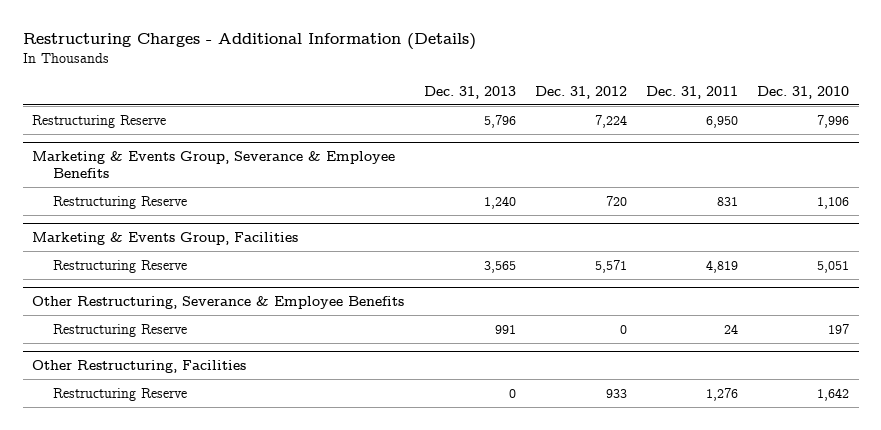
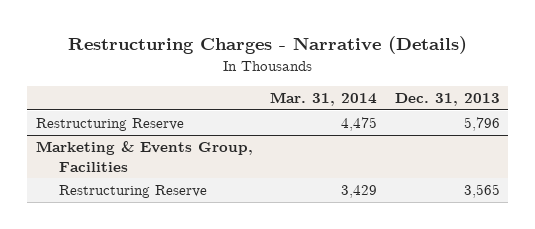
[22,33,476,51] Restructuring Charges - Additional Information (Details) -> [67,36,467,55] Restructuring Charges - Narrative (Details)
[534,85,627,99] Dec. 31, 2012 -> none
[645,85,738,99] Dec. 31, 2011 -> none
[757,85,850,99] Dec. 31, 2010 -> none
none -> [270,91,378,106] Mar. 31, 2014
[32,151,396,179] Marketing & Events Group, Severance & Employee Benefits -> none
[53,195,188,209] Restructuring Reserve -> none
[32,296,405,310] Other Restructuring, Severance & Employee Benefits -> none
[53,323,188,337] Restructuring Reserve -> none
[32,360,247,374] Other Restructuring, Facilities -> none
[53,387,188,401] Restructuring Reserve -> none

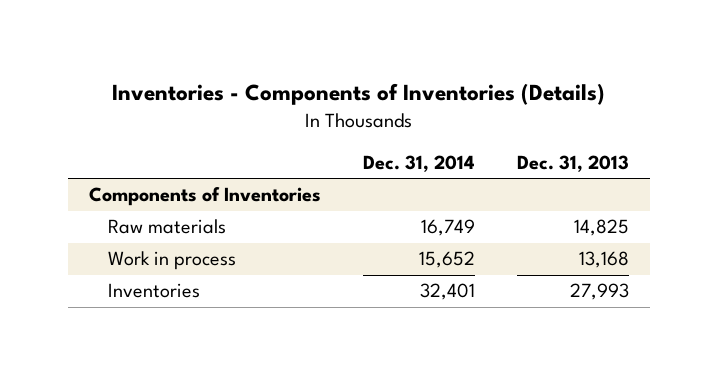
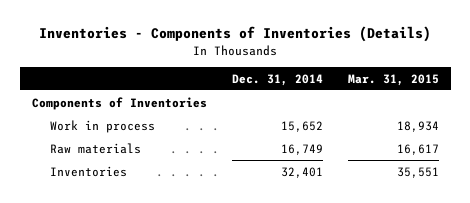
[517,155,630,173] Dec. 31, 2013 -> none
none -> [347,73,439,86] Mar. 31, 2015
[108,219,227,235] Raw materials -> [49,142,141,154] Raw materials

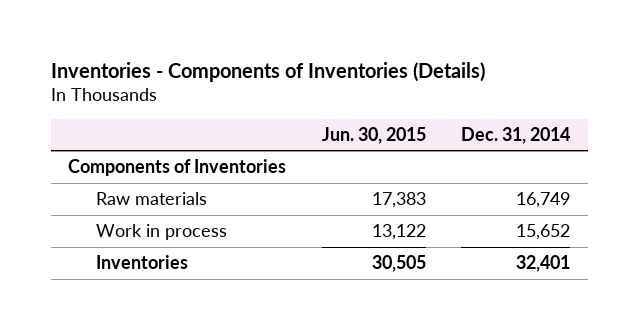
[347,73,439,86] Mar. 31, 2015 -> none
none -> [321,126,426,144] Jun. 30, 2015
[49,119,155,133] Work in process -> [95,224,227,241] Work in process

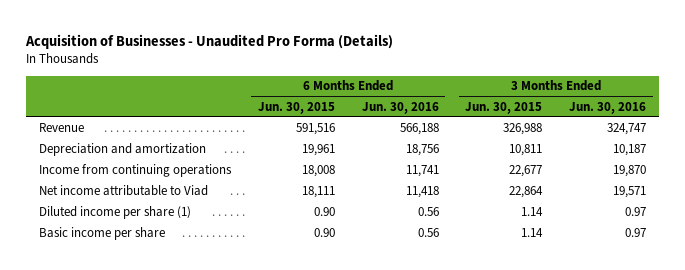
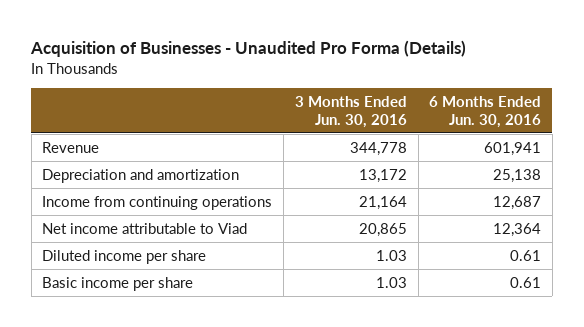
[257,101,335,114] Jun. 30, 2015 -> none
[465,101,543,114] Jun. 30, 2015 -> none
[399,123,439,136] 566,188 -> [484,141,542,156] 601,941
[606,123,646,136] 324,747 -> [349,141,407,156] 344,778
[405,144,439,157] 18,756 -> [493,168,542,183] 25,138
[612,144,646,157] 10,187 -> [358,168,407,183] 13,172
[405,165,439,178] 11,741 -> [493,195,542,210] 12,687
[612,165,646,178] 19,870 -> [358,195,407,210] 21,164
[405,186,439,199] 11,418 -> [493,222,542,237] 12,364
[612,186,646,199] 19,571 -> [358,222,407,237] 20,865
[39,206,192,220] Diluted income per share (1) -> [42,249,207,264] Diluted income per share
[417,207,439,217] 0.56 -> [510,249,542,261] 0.61
[624,207,646,217] 0.97 -> [375,249,407,261] 1.03
[417,228,439,238] 0.56 -> [510,276,542,288] 0.61
[624,228,646,238] 0.97 -> [375,276,407,288] 1.03

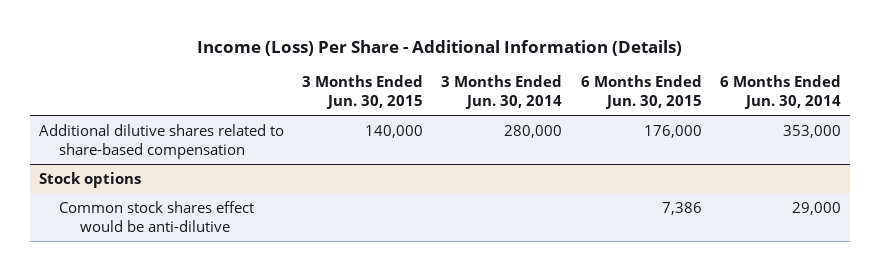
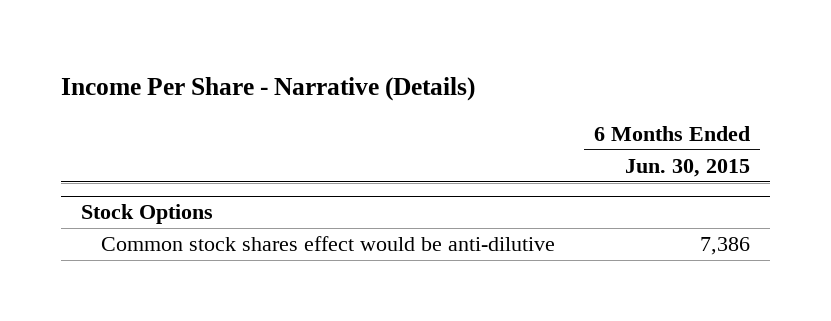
[196,39,682,56] Income (Loss) Per Share - Additional Information (Details) -> [61,77,476,102] Income Per Share - Narrative (Details)
[302,74,424,110] 3 Months Ended Jun. 30, 2015 -> none
[441,74,563,110] 3 Months Ended Jun. 30, 2014 -> none
[719,74,841,110] 6 Months Ended Jun. 30, 2014 -> none
[38,123,284,159] Additional dilutive shares related to share-based compensation -> none
[38,171,141,188] Stock options -> [80,204,213,225] Stock Options

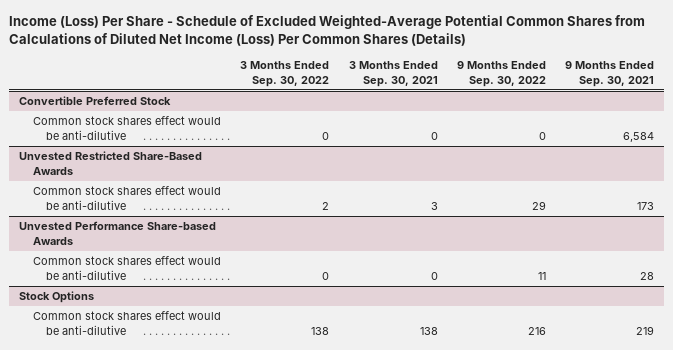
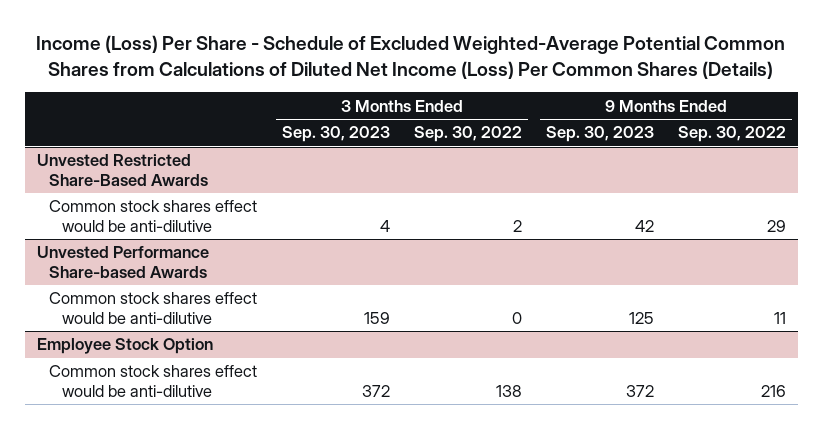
[348,61,438,87] 3 Months Ended Sep. 30, 2021 -> none
[565,61,655,87] 9 Months Ended Sep. 30, 2021 -> none
none -> [281,126,390,143] Sep. 30, 2023
none -> [545,126,654,143] Sep. 30, 2023
[18,96,171,106] Convertible Preferred Stock -> none
[32,116,221,140] Common stock shares effect would be anti-dilutive -> none
[18,291,94,304] Stock Options -> [36,338,213,355] Employee Stock Option

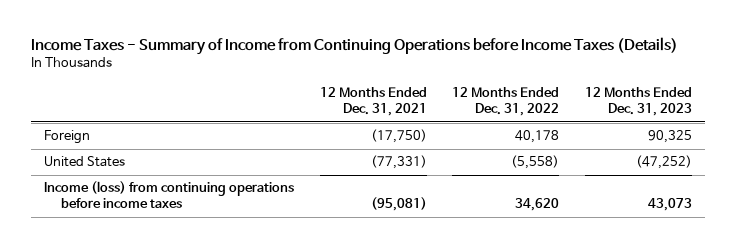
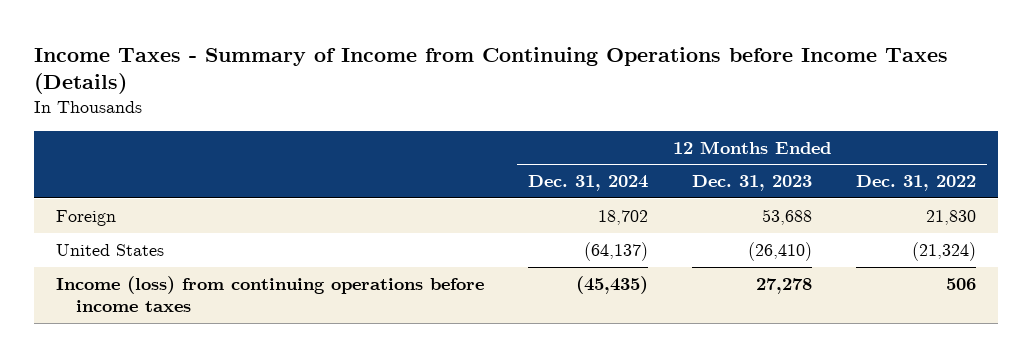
[319,87,427,117] 12 Months Ended Dec. 31, 2021 -> none
none -> [528,175,649,192] Dec. 31, 2024
[515,130,560,144] 40,178 -> [926,209,977,225] 21,830
[647,130,692,144] 90,325 -> [762,208,813,225] 53,688
[511,155,560,170] (5,558) -> [912,241,977,261] (21,324)
[635,155,692,170] (47,252) -> [748,241,813,261] (26,410)
[515,198,560,212] 34,620 -> [946,277,977,290] 506
[647,198,692,212] 43,073 -> [756,277,813,294] 27,278

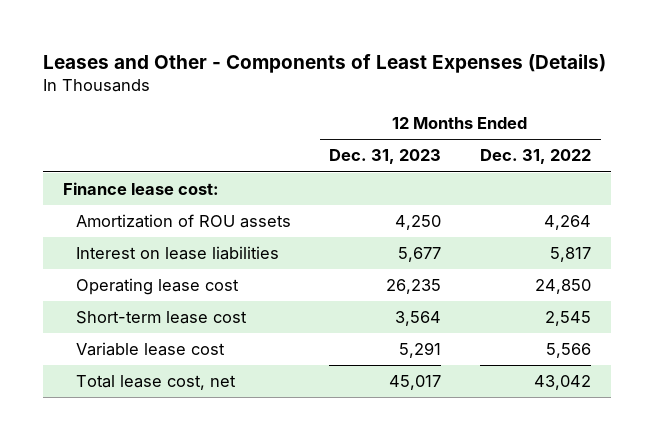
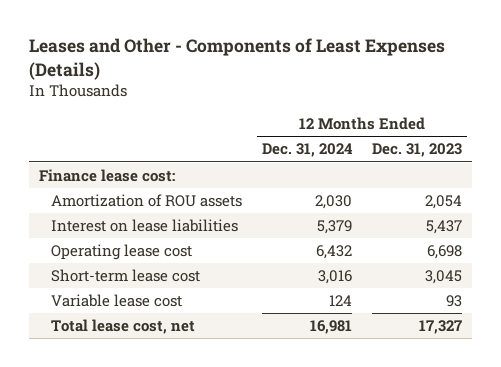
[480,149,592,165] Dec. 31, 2022 -> none
none -> [262,143,354,158] Dec. 31, 2024
[395,215,442,231] 4,250 -> [425,195,463,210] 2,054
[398,247,442,263] 5,677 -> [426,220,463,235] 5,437
[386,279,442,295] 26,235 -> [427,245,463,260] 6,698
[395,311,442,327] 3,564 -> [425,270,463,285] 3,045
[399,342,442,359] 5,291 -> [446,295,463,308] 93
[389,375,442,391] 45,017 -> [419,320,463,335] 17,327

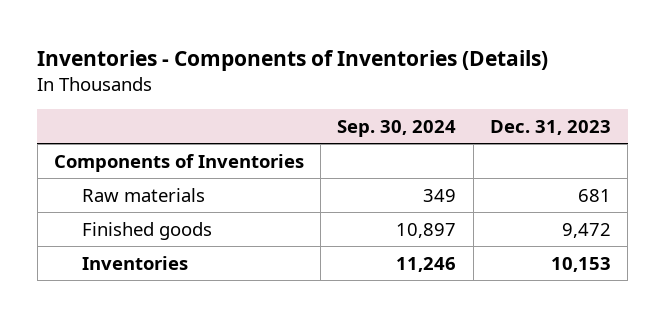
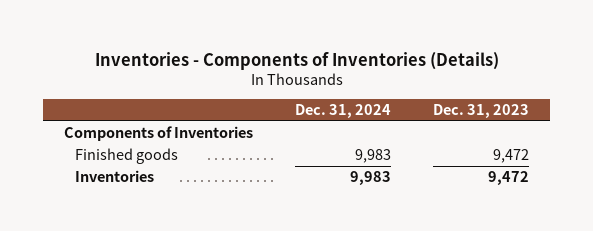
[337,119,457,137] Sep. 30, 2024 -> none
none -> [295,104,392,119] Dec. 31, 2024
[82,187,206,202] Raw materials -> none
[550,256,611,272] 10,153 -> [487,171,529,186] 9,472

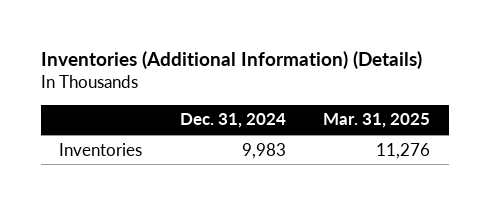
[94,51,499,70] Inventories - Components of Inventories (Details) -> [40,51,422,70] Inventories (Additional Information) (Details)
[432,104,529,119] Dec. 31, 2023 -> none
none -> [323,113,431,129] Mar. 31, 2025
[64,126,254,142] Components of Inventories -> none
[75,148,179,165] Finished goods -> none

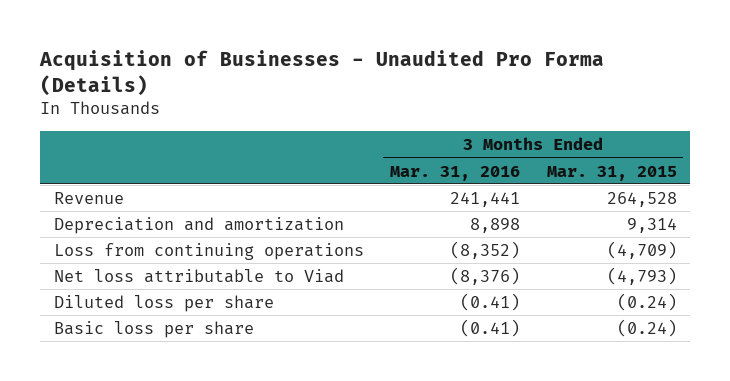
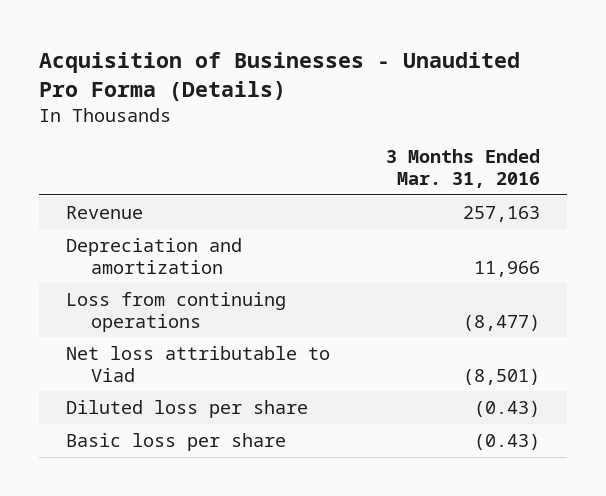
[546,165,677,181] Mar. 31, 2015 -> none
[450,192,521,208] 241,441 -> [462,206,540,223] 257,163
[470,218,521,234] 8,898 -> [473,260,540,277] 11,966
[450,241,521,260] (8,352) -> [462,314,540,331] (8,477)
[450,267,521,286] (8,376) -> [462,368,540,385] (8,501)
[460,293,521,312] (0.41) -> [473,401,540,418] (0.43)
[460,319,521,338] (0.41) -> [473,434,540,451] (0.43)

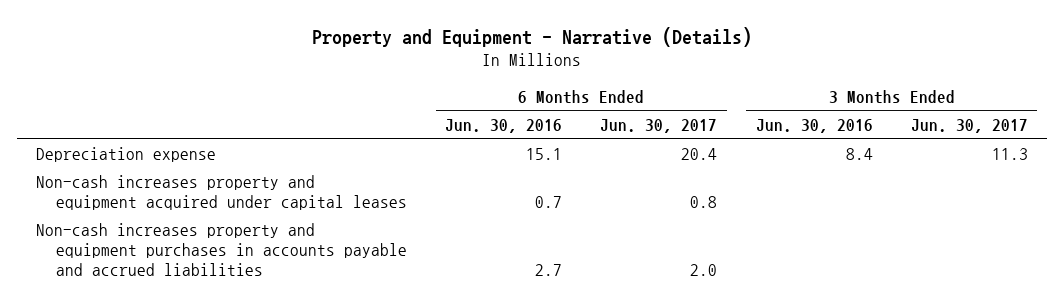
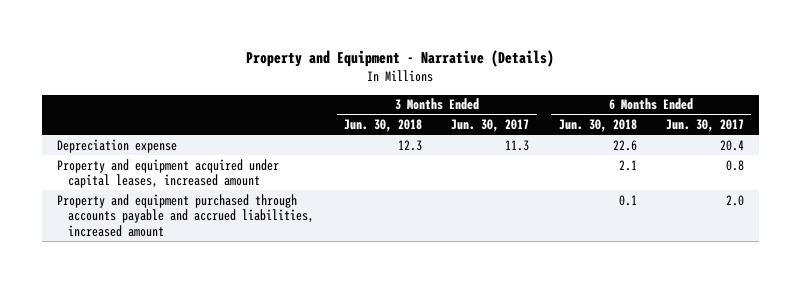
[445,118,563,133] Jun. 30, 2016 -> none
[755,118,873,133] Jun. 30, 2016 -> none
none -> [343,118,422,132] Jun. 30, 2018
none -> [558,118,637,132] Jun. 30, 2018
[35,175,408,211] Non-cash increases property and equipment acquired under capital leases -> [56,158,279,189] Property and equipment acquired under capital leases, increased amount
[35,223,408,277] Non-cash increases property and equipment purchases in accounts payable and accrued liabilities -> [56,193,315,237] Property and equipment purchased through accounts payable and accrued liabilities, increased amount

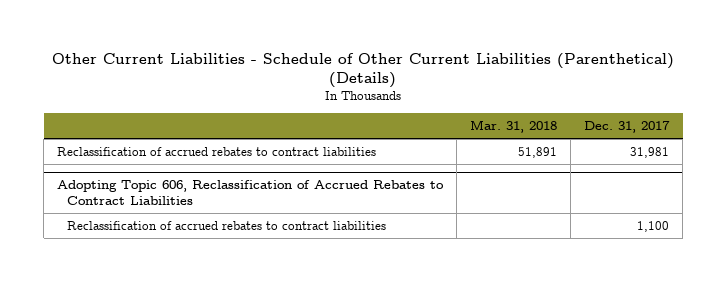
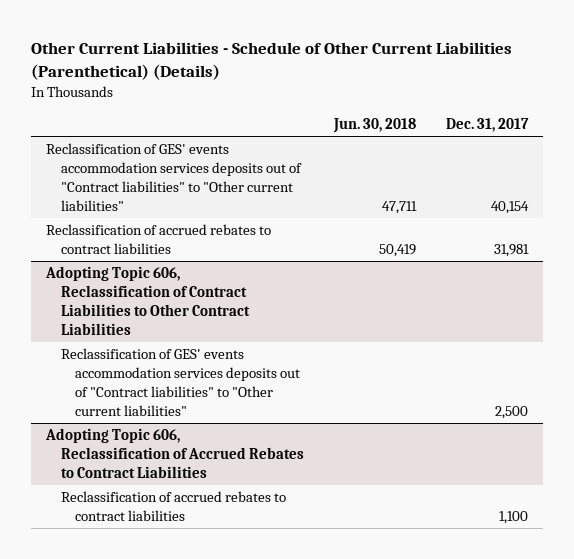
[470,119,558,133] Mar. 31, 2018 -> none
none -> [332,118,416,134] Jun. 30, 2018
none -> [46,143,302,211] Reclassification of GES' events accommodation services deposits out of "Contract liabilities" to "Other current liabilities"
none -> [45,266,250,335] Adopting Topic 606, Reclassification of Contract Liabilities to Other Contract Liabilities
none -> [60,348,301,416] Reclassification of GES' events accommodation services deposits out of "Contract liabilities" to "Other current liabilities"

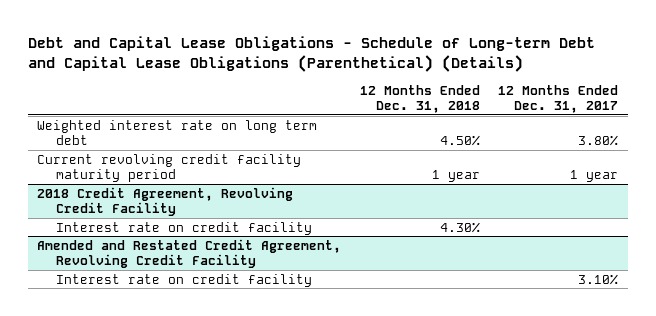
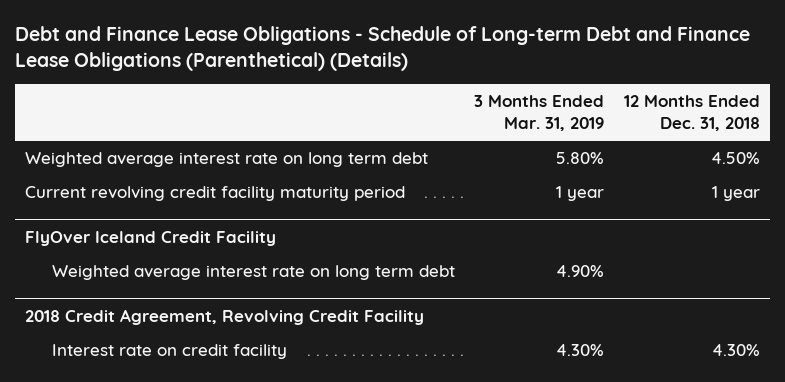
[28,36,596,73] Debt and Capital Lease Obligations - Schedule of Long-term Debt and Capital Lease Obligations (Parenthetical) (Details) -> [15,26,751,72] Debt and Finance Lease Obligations - Schedule of Long-term Debt and Finance Lease Obligations (Parenthetical) (Details)
[498,85,619,114] 12 Months Ended Dec. 31, 2017 -> none
none -> [474,95,605,131] 3 Months Ended Mar. 31, 2019
[37,119,318,145] Weighted interest rate on long term debt -> [24,152,428,168] Weighted average interest rate on long term debt
none -> [24,230,276,246] FlyOver Iceland Credit Facility
none -> [51,265,455,281] Weighted average interest rate on long term debt
[37,238,342,268] Amended and Restated Credit Agreement, Revolving Credit Facility -> none
[55,273,312,287] Interest rate on credit facility -> none

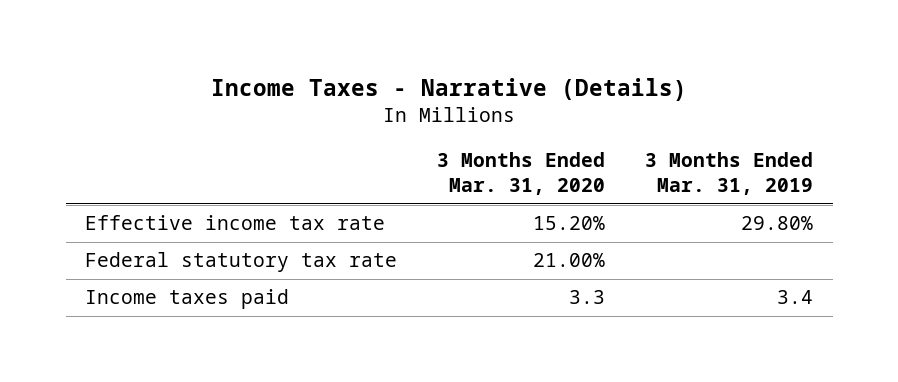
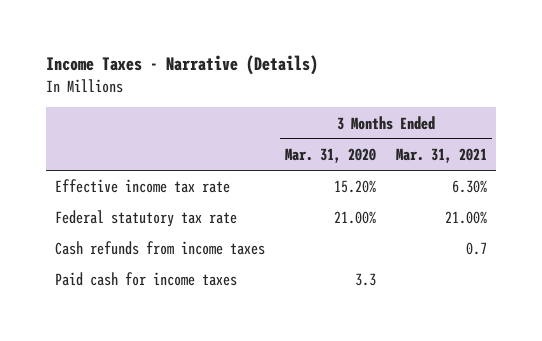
[644,152,813,196] 3 Months Ended Mar. 31, 2019 -> none
none -> [395,147,487,163] Mar. 31, 2021
none -> [55,241,266,256] Cash refunds from income taxes
[85,289,290,310] Income taxes paid -> [55,272,238,287] Paid cash for income taxes

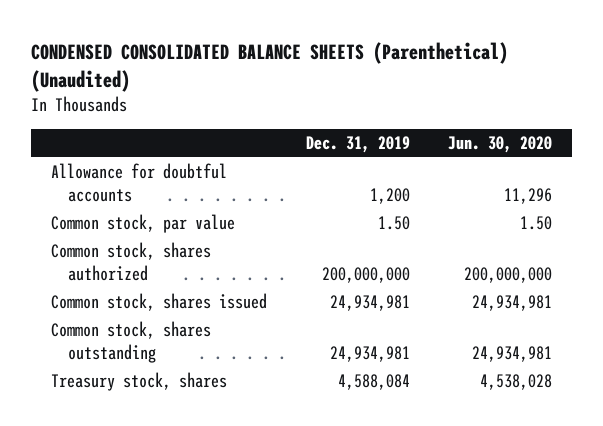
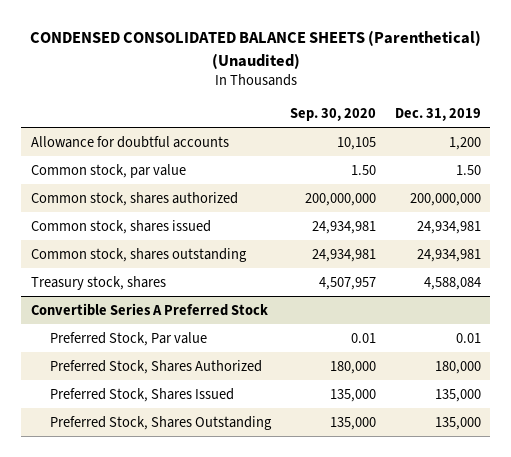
[448,135,553,153] Jun. 30, 2020 -> none
none -> [289,108,376,122] Sep. 30, 2020
none -> [30,302,268,316] Convertible Series A Preferred Stock
none -> [50,331,208,346] Preferred Stock, Par value
none -> [50,359,263,374] Preferred Stock, Shares Authorized
none -> [50,387,235,402] Preferred Stock, Shares Issued
none -> [50,415,273,430] Preferred Stock, Shares Outstanding

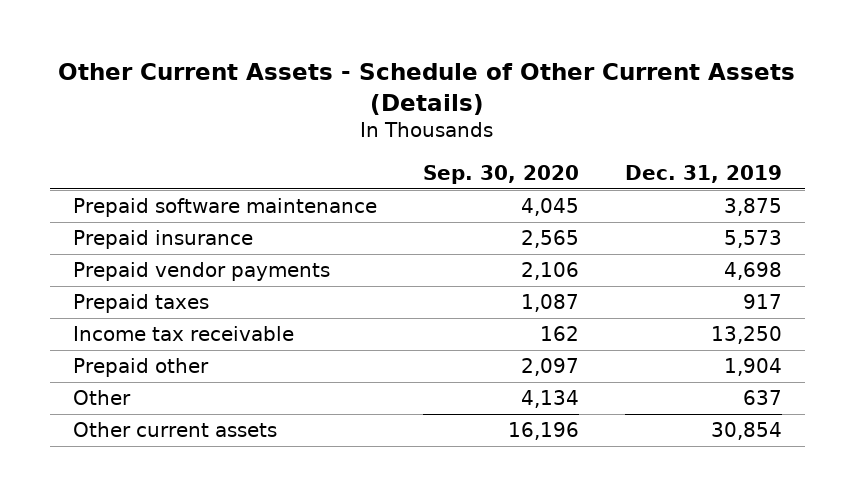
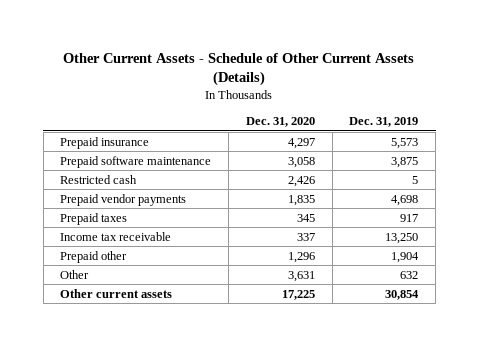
[422,164,579,184] Sep. 30, 2020 -> none
none -> [245,117,315,128] Dec. 31, 2020
[72,198,377,218] Prepaid software maintenance -> [60,155,212,168] Prepaid software maintenance
none -> [60,174,138,184] Restricted cash
[742,390,782,406] 637 -> [400,270,419,279] 632

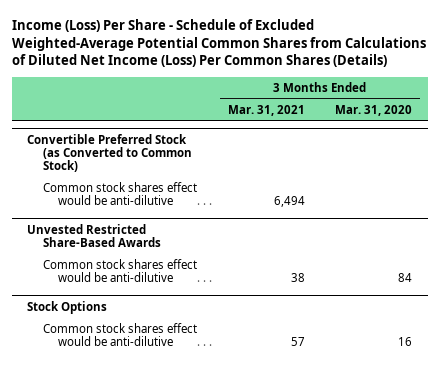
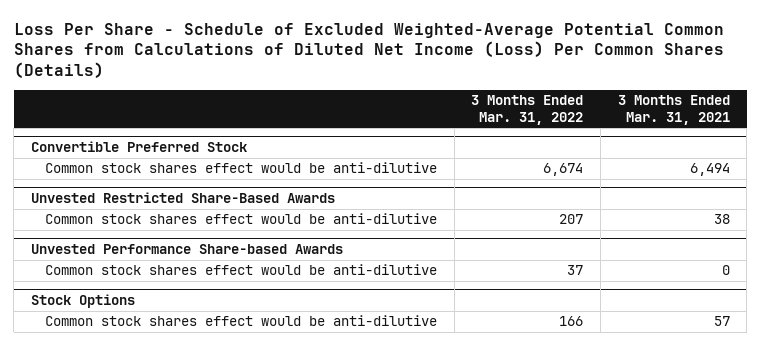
[12,18,427,68] Income (Loss) Per Share - Schedule of Excluded Weighted-Average Potential Common Shares from Calculations of Diluted Net Income (Loss) Per Common Shares (Details) -> [13,22,724,79] Loss Per Share - Schedule of Excluded Weighted-Average Potential Common Shares from Calculations of Diluted Net Income (Loss) Per Common Shares (Details)
[335,104,413,116] Mar. 31, 2020 -> none
none -> [471,95,584,125] 3 Months Ended Mar. 31, 2022
[27,133,192,173] Convertible Preferred Stock (as Converted to Common Stock) -> [30,140,247,152] Convertible Preferred Stock
none -> [30,243,343,254] Unvested Performance Share-based Awards
none -> [45,264,438,276] Common stock shares effect would be anti-dilutive

